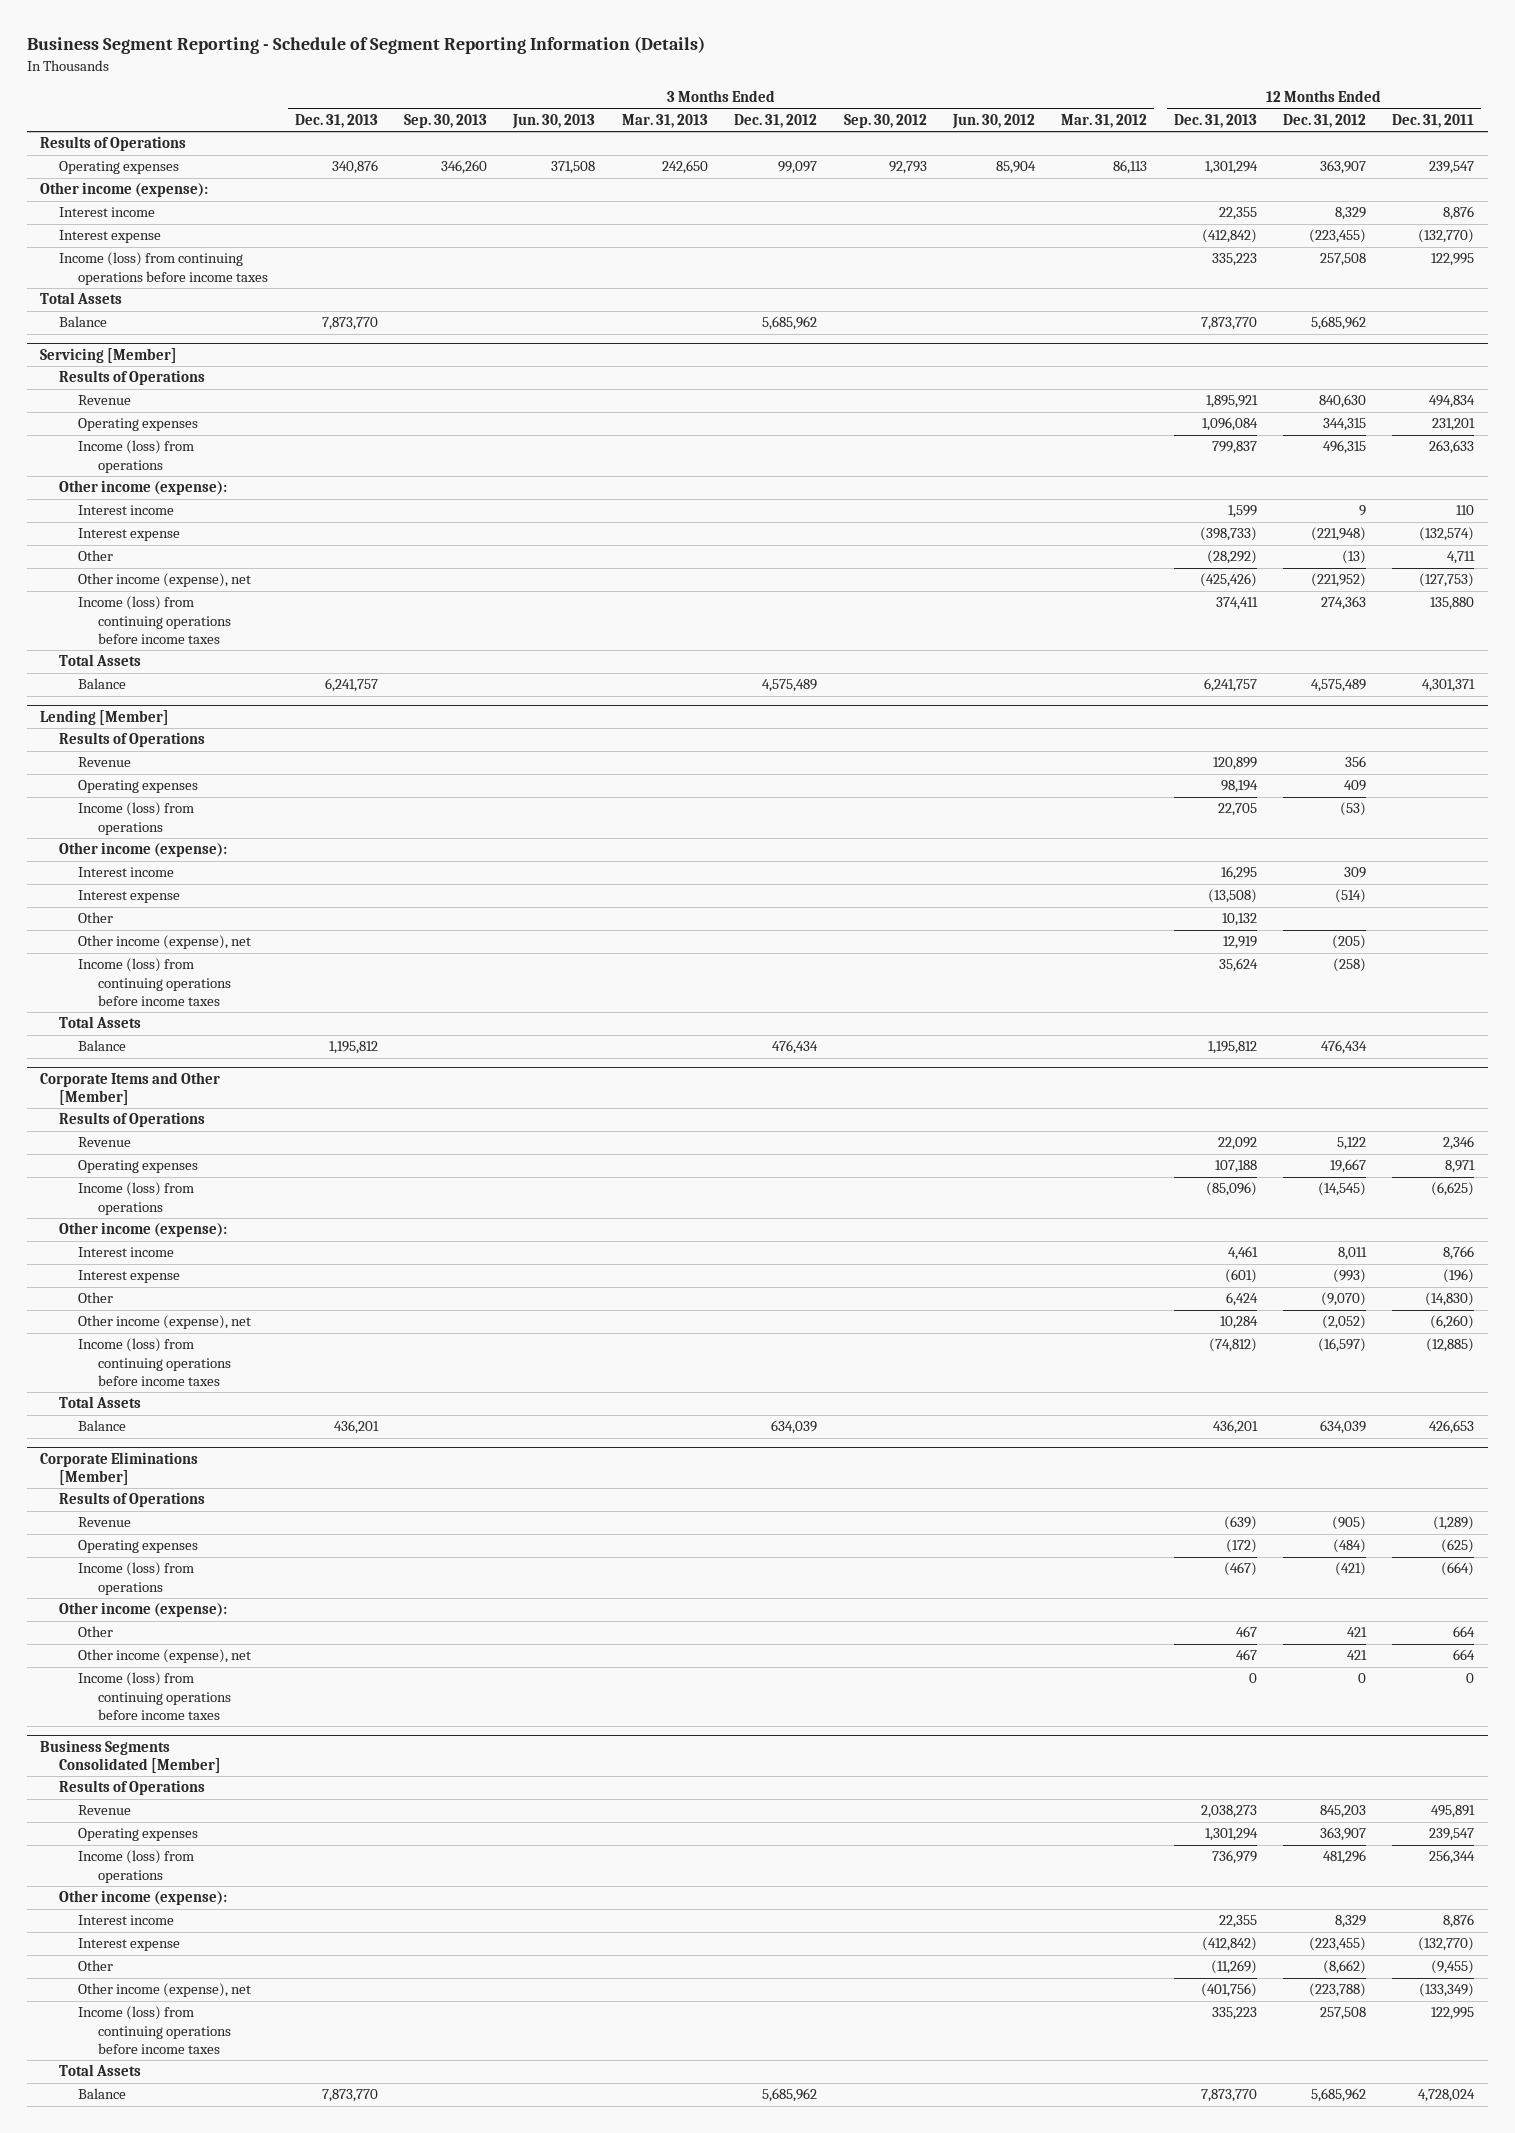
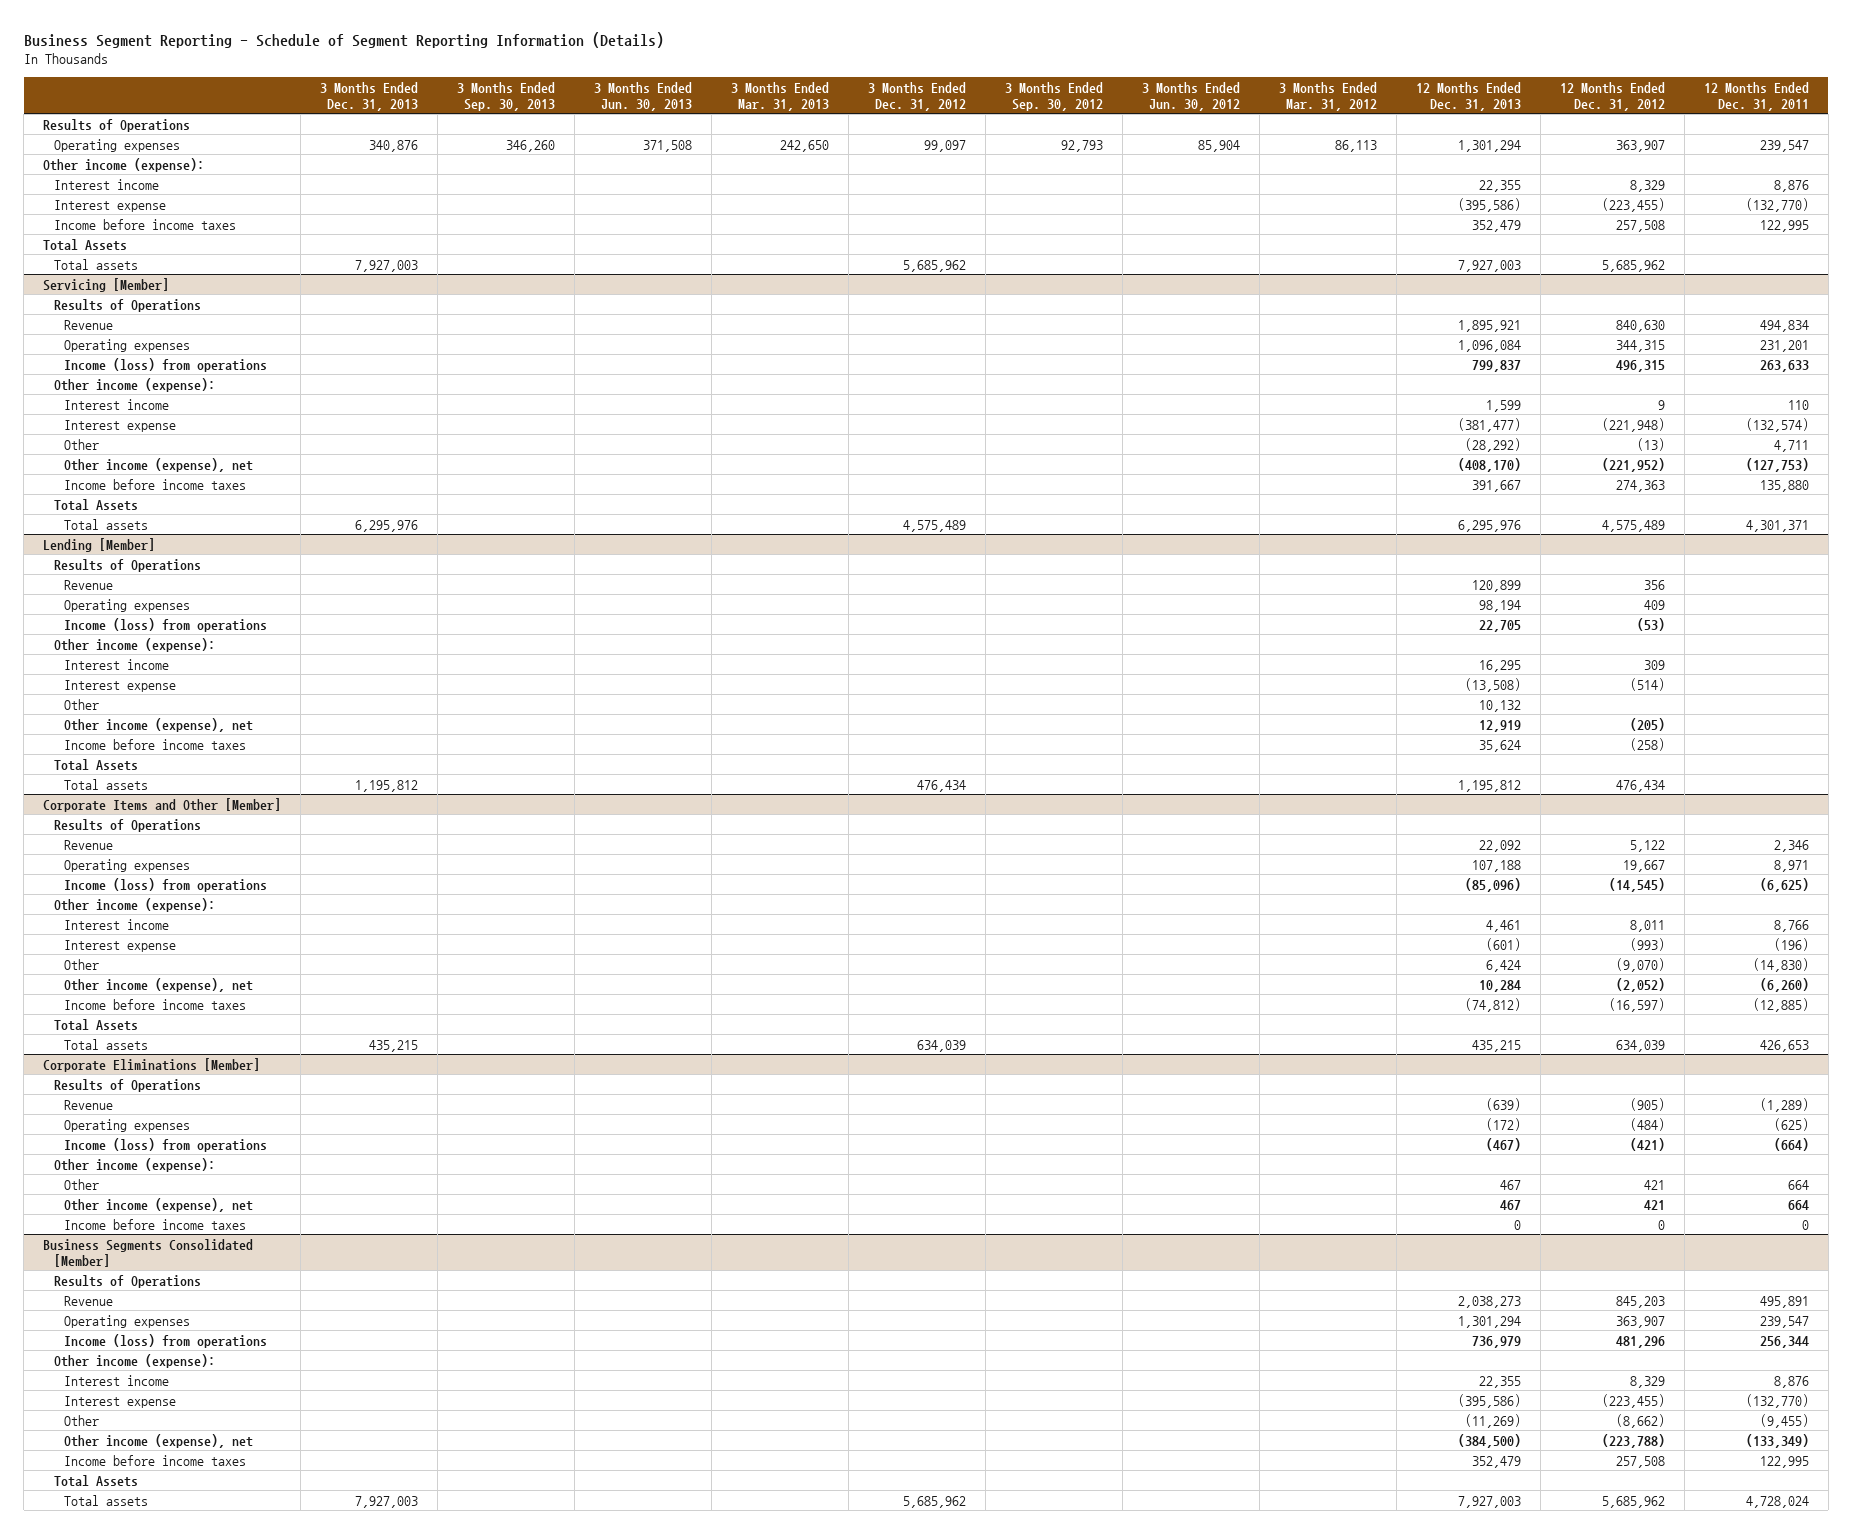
[1201,229,1257,244] (412,842) -> [1457,197,1521,212] (395,586)
[59,252,269,285] Income (loss) from continuing operations before income taxes -> [53,218,236,230] Income before income taxes
[1211,253,1257,267] 335,223 -> [1471,219,1521,232] 352,479
[59,316,108,328] Balance -> none
none -> [53,258,138,270] Total assets
[1199,527,1257,542] (398,733) -> [1457,417,1521,432] (381,477)
[1199,573,1257,588] (425,426) -> [1457,457,1521,472] (408,170)
[78,596,231,645] Income (loss) from continuing operations before income taxes -> [64,478,247,490] Income before income taxes
[1215,597,1258,611] 374,411 -> [1471,479,1521,492] 391,667
[78,678,127,690] Balance -> none
none -> [64,518,149,530] Total assets
[78,958,231,1007] Income (loss) from continuing operations before income taxes -> [64,738,247,750] Income before income taxes
[78,1040,127,1052] Balance -> [64,778,149,790] Total assets
[78,1338,231,1387] Income (loss) from continuing operations before income taxes -> [64,998,247,1010] Income before income taxes
[78,1420,127,1432] Balance -> none
none -> [64,1038,149,1050] Total assets
[78,1672,231,1721] Income (loss) from continuing operations before income taxes -> [64,1218,247,1230] Income before income taxes
[1201,1937,1257,1952] (412,842) -> [1457,1393,1521,1408] (395,586)
[1200,1983,1257,1998] (401,756) -> [1457,1433,1521,1448] (384,500)
[78,2006,231,2055] Income (loss) from continuing operations before income taxes -> [64,1454,247,1466] Income before income taxes
[1211,2007,1257,2021] 335,223 -> [1471,1455,1521,1468] 352,479
[78,2088,127,2100] Balance -> none
none -> [64,1494,149,1506] Total assets

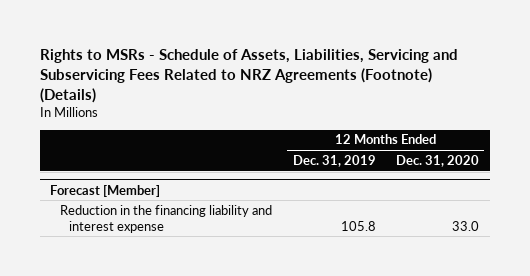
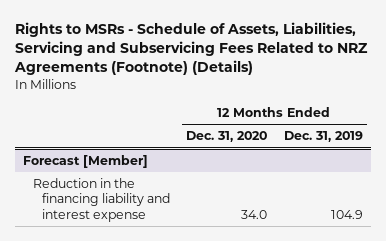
[340,220,376,231] 105.8 -> [330,209,363,219] 104.9
[452,220,480,231] 33.0 -> [241,209,268,219] 34.0

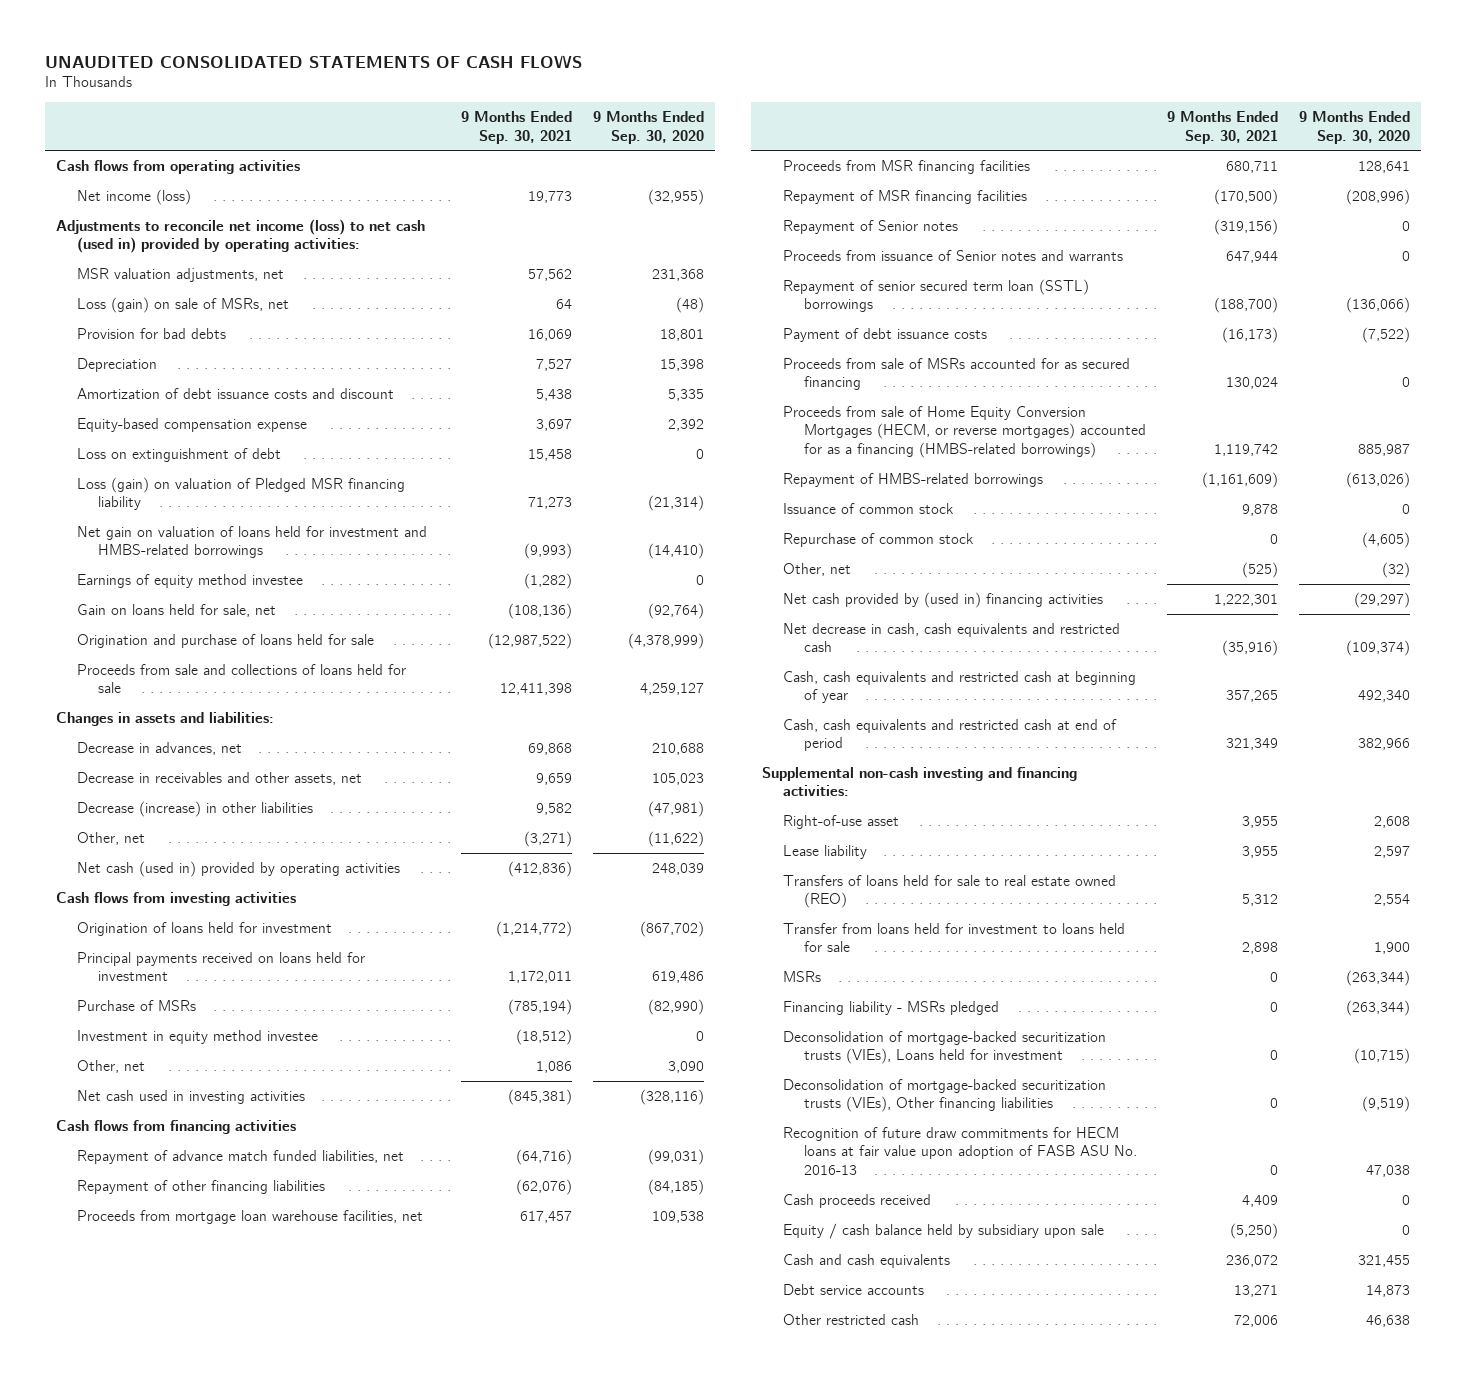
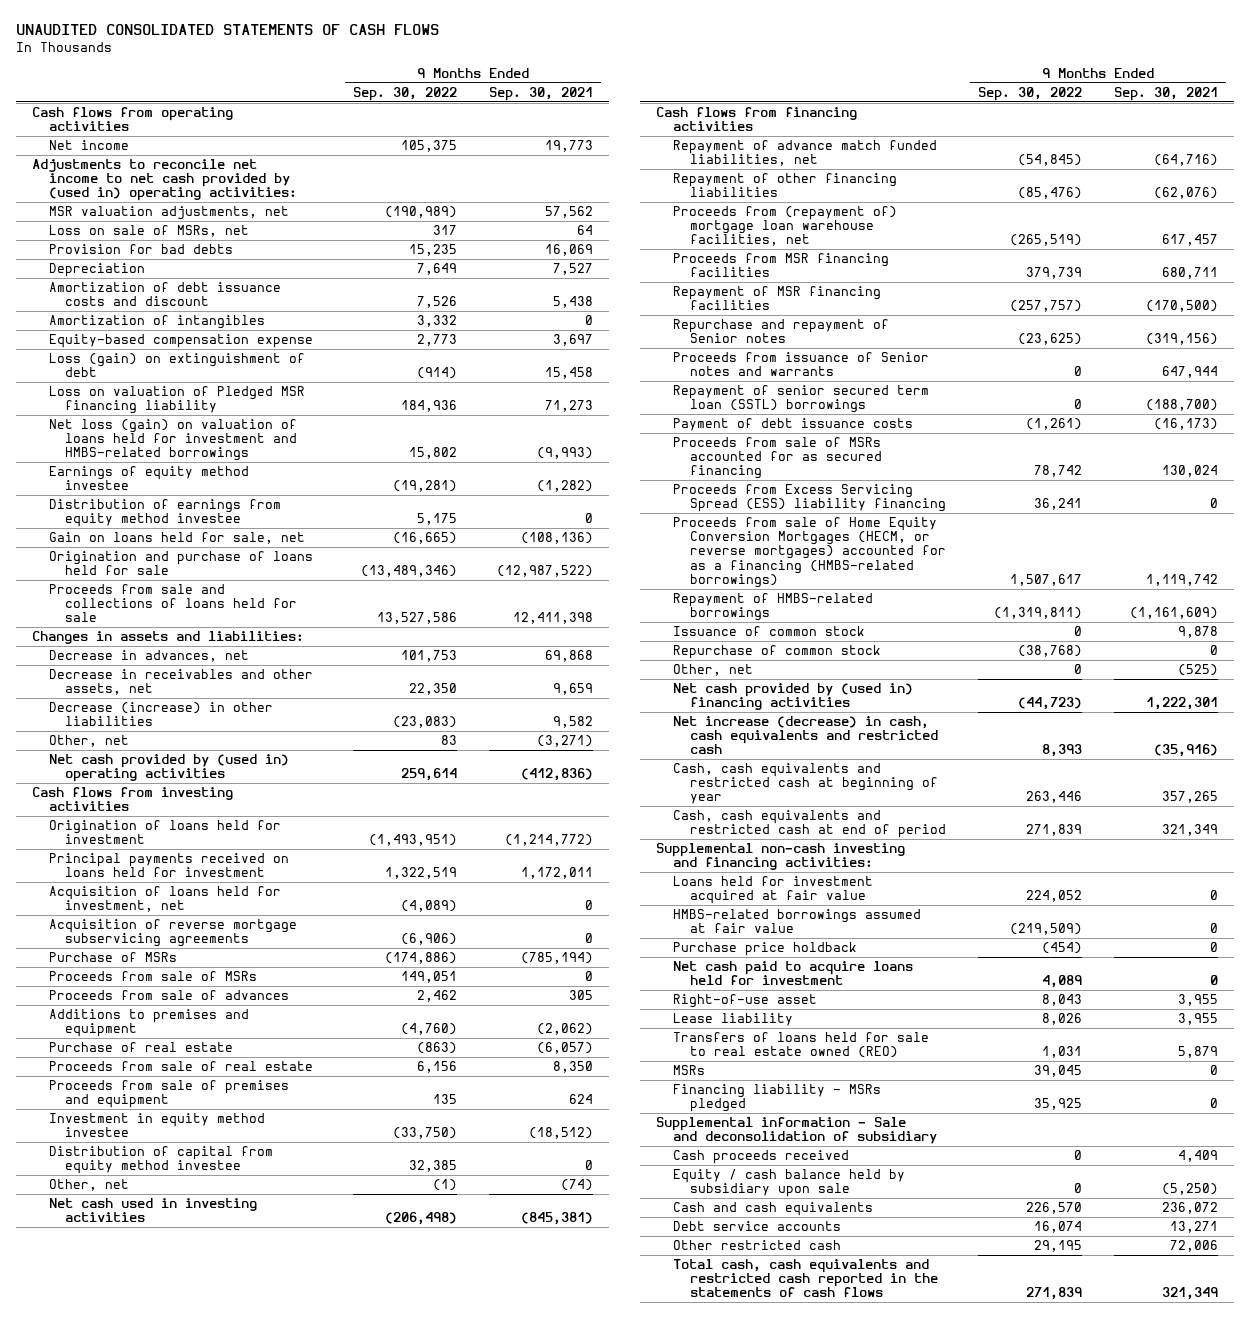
[593,111,705,144] 9 Months Ended Sep. 30, 2020 -> none
none -> [353,86,458,101] Sep. 30, 2022
[76,188,191,205] Net income (loss) -> [48,140,129,151] Net income
[55,218,425,254] Adjustments to reconcile net income (loss) to net cash (used in) provided by operating activities: -> [31,159,297,202] Adjustments to reconcile net income to net cash provided by (used in) operating activities:
[76,296,289,313] Loss (gain) on sale of MSRs, net -> [48,225,249,238] Loss on sale of MSRs, net
none -> [48,315,265,330] Amortization of intangibles
[76,447,281,462] Loss on extinguishment of debt -> [48,353,305,378] Loss (gain) on extinguishment of debt
[76,476,405,511] Loss (gain) on valuation of Pledged MSR financing liability -> [48,386,305,415] Loss on valuation of Pledged MSR financing liability
[76,525,427,559] Net gain on valuation of loans held for investment and HMBS-related borrowings -> [48,419,298,462] Net loss (gain) on valuation of loans held for investment and HMBS-related borrowings
none -> [48,499,281,528] Distribution of earnings from equity method investee
[76,860,400,877] Net cash (used in) provided by operating activities -> [48,754,289,783] Net cash provided by (used in) operating activities
none -> [48,886,281,913] Acquisition of loans held for investment, net
none -> [48,919,297,948] Acquisition of reverse mortgage subservicing agreements
none -> [48,971,257,982] Proceeds from sale of MSRs
none -> [48,990,289,1001] Proceeds from sale of advances
none -> [48,1009,249,1038] Additions to premises and equipment
none -> [48,1042,233,1053] Purchase of real estate
none -> [48,1061,313,1072] Proceeds from sale of real estate
none -> [48,1080,289,1109] Proceeds from sale of premises and equipment
none -> [48,1146,273,1175] Distribution of capital from equity method investee
[536,1060,573,1073] 1,086 -> [561,1179,594,1192] (74)
[76,1209,423,1224] Proceeds from mortgage loan warehouse facilities, net -> [672,206,897,247] Proceeds from (repayment of) mortgage loan warehouse facilities, net
[782,219,958,234] Repayment of Senior notes -> [672,319,889,344] Repurchase and repayment of Senior notes
none -> [672,484,946,513] Proceeds from Excess Servicing Spread (ESS) liability financing
[782,622,1120,653] Net decrease in cash, cash equivalents and restricted cash -> [672,716,938,755] Net increase (decrease) in cash, cash equivalents and restricted cash
none -> [672,876,873,905] Loans held for investment acquired at fair value
none -> [672,909,921,934] HMBS-related borrowings assumed at fair value
none -> [672,942,857,957] Purchase price holdback
none -> [672,961,913,986] Net cash paid to acquire loans held for investment
[782,922,1125,953] Transfer from loans held for investment to loans held for sale -> none
[1242,894,1279,907] 5,312 -> [1177,1046,1218,1059] 5,879
[782,1030,1106,1065] Deconsolidation of mortgage-backed securitization trusts (VIEs), Loans held for investment -> none
[782,1078,1106,1113] Deconsolidation of mortgage-backed securitization trusts (VIEs), Other financing liabilities -> none
[782,1126,1138,1175] Recognition of future draw commitments for HECM loans at fair value upon adoption of FASB ASU No. 2016-13 -> none
none -> [656,1117,937,1145] Supplemental information - Sale and deconsolidation of subsidiary
none -> [672,1259,938,1298] Total cash, cash equivalents and restricted cash reported in the statements of cash flows

